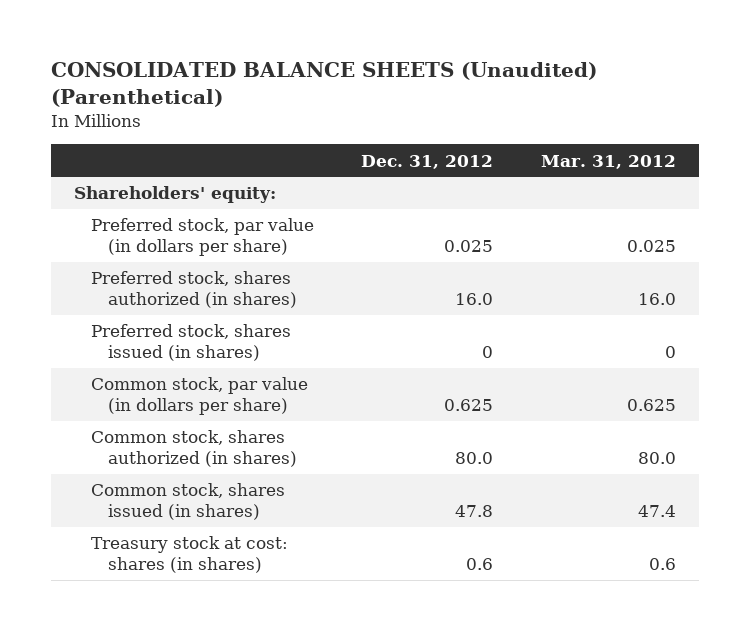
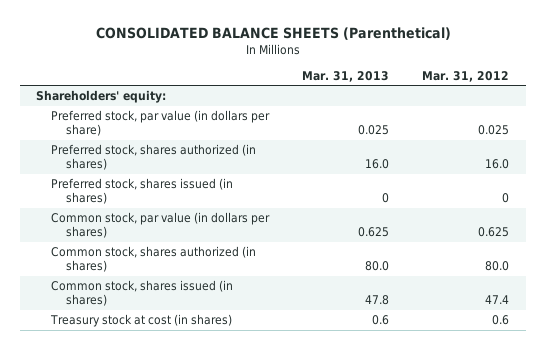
[50,62,597,108] CONSOLIDATED BALANCE SHEETS (Unaudited) (Parenthetical) -> [95,26,451,40] CONSOLIDATED BALANCE SHEETS (Parenthetical)
[361,154,494,169] Dec. 31, 2012 -> none
none -> [302,70,390,82] Mar. 31, 2013
[90,377,308,416] Common stock, par value (in dollars per share) -> [51,212,271,239] Common stock, par value (in dollars per shares)
[90,536,288,574] Treasury stock at cost: shares (in shares) -> [50,314,233,328] Treasury stock at cost (in shares)

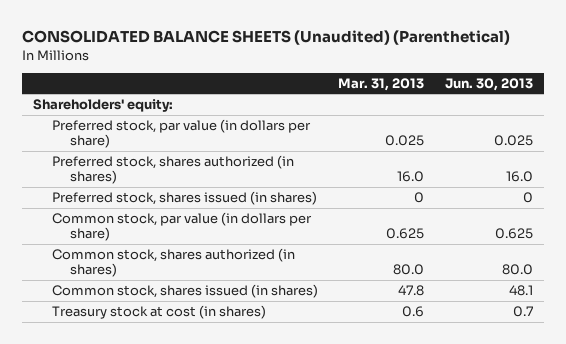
[95,26,451,40] CONSOLIDATED BALANCE SHEETS (Parenthetical) -> [22,30,511,46] CONSOLIDATED BALANCE SHEETS (Unaudited) (Parenthetical)
[422,70,510,82] Mar. 31, 2012 -> none
none -> [445,77,534,91] Jun. 30, 2013
[51,212,271,239] Common stock, par value (in dollars per shares) -> [51,212,312,242] Common stock, par value (in dollars per share)

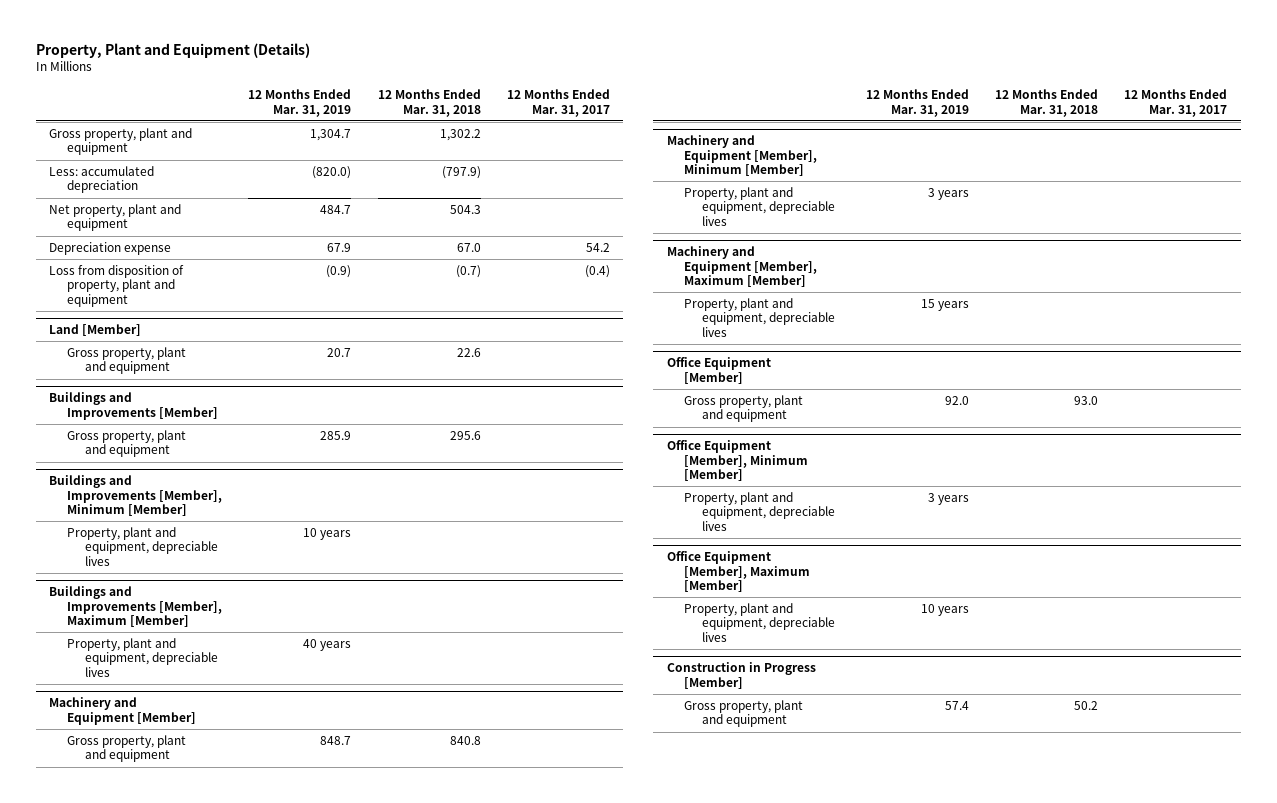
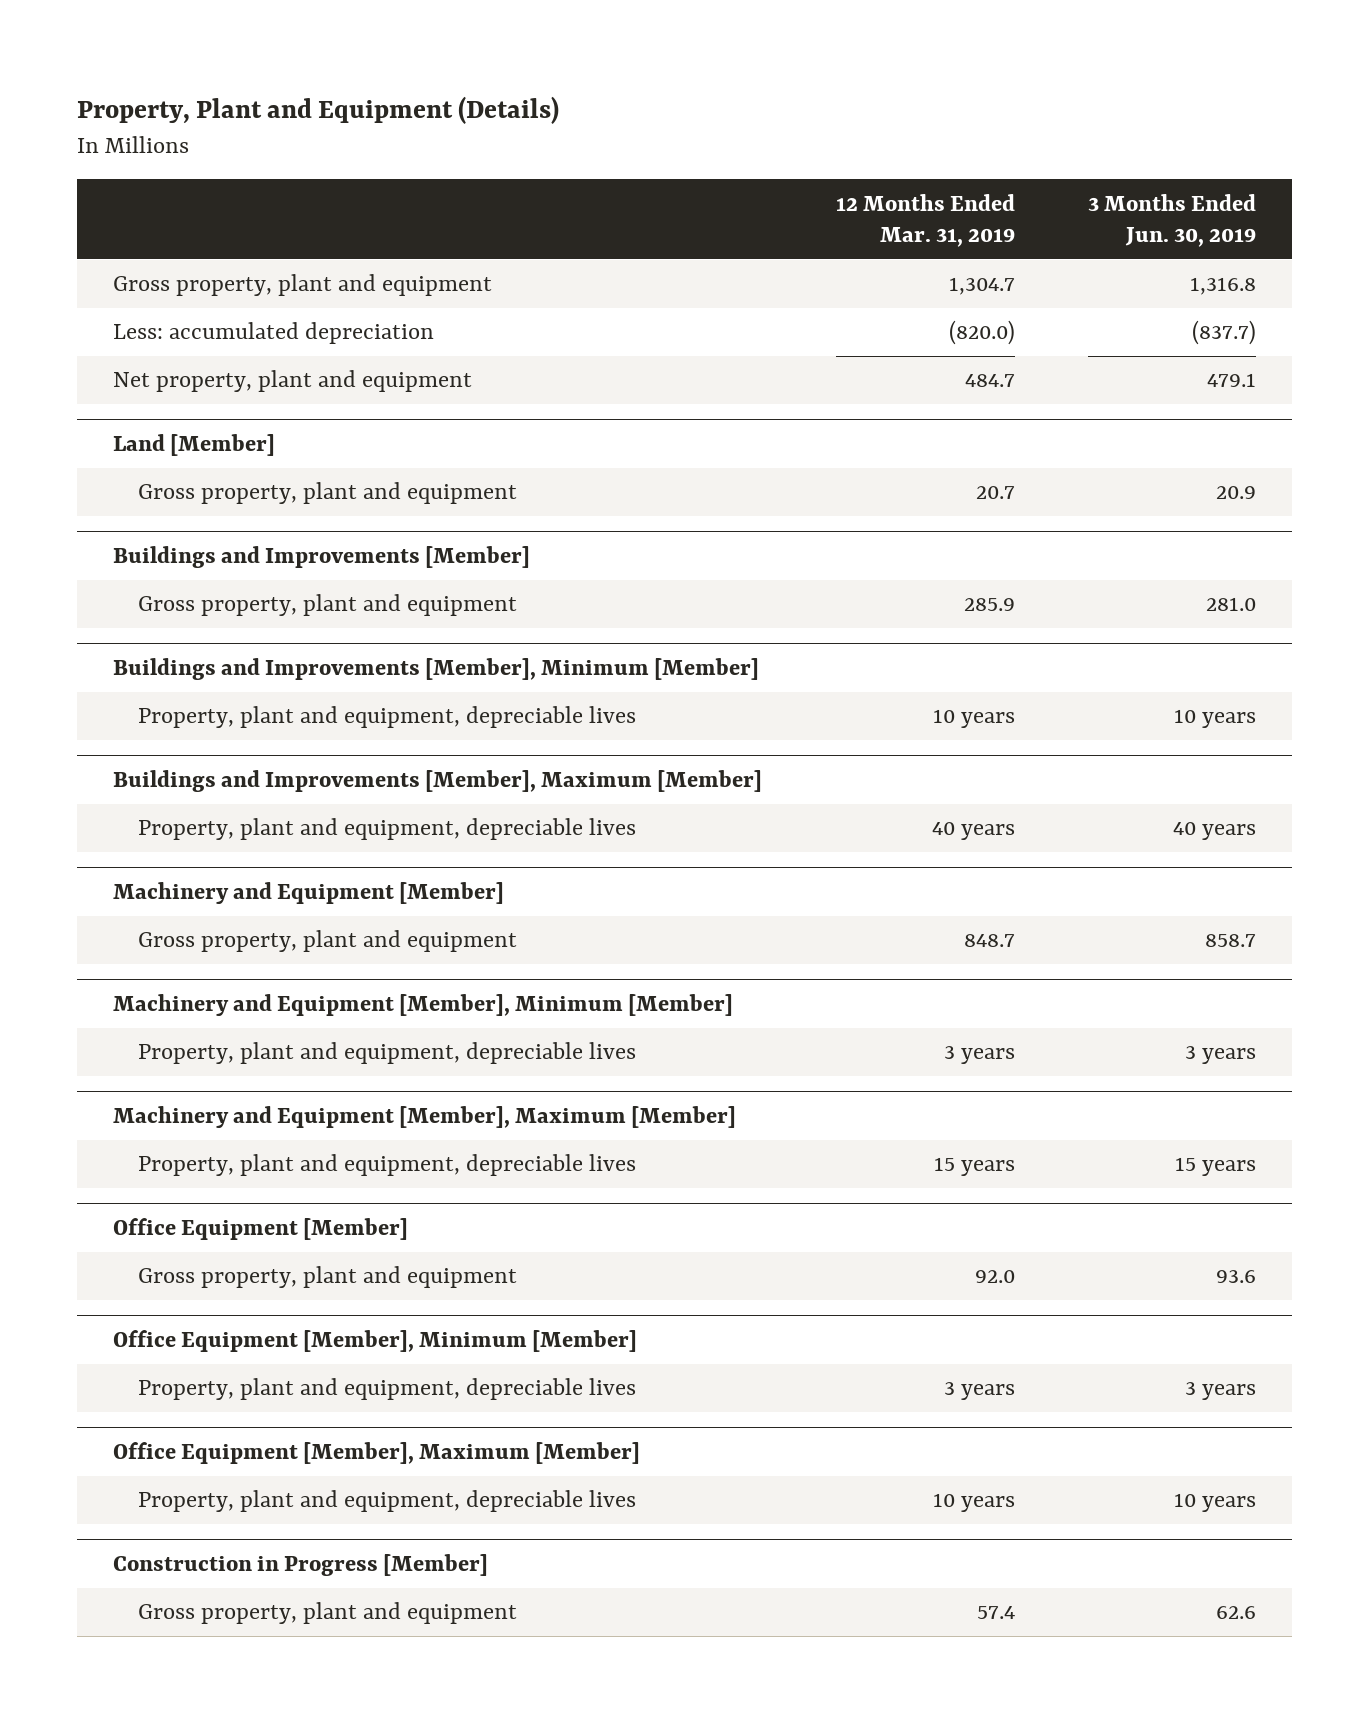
[377,89,481,117] 12 Months Ended Mar. 31, 2018 -> none
[507,89,611,117] 12 Months Ended Mar. 31, 2017 -> none
none -> [1087,193,1256,248] 3 Months Ended Jun. 30, 2019
[49,242,172,256] Depreciation expense -> none
[49,265,185,307] Loss from disposition of property, plant and equipment -> none

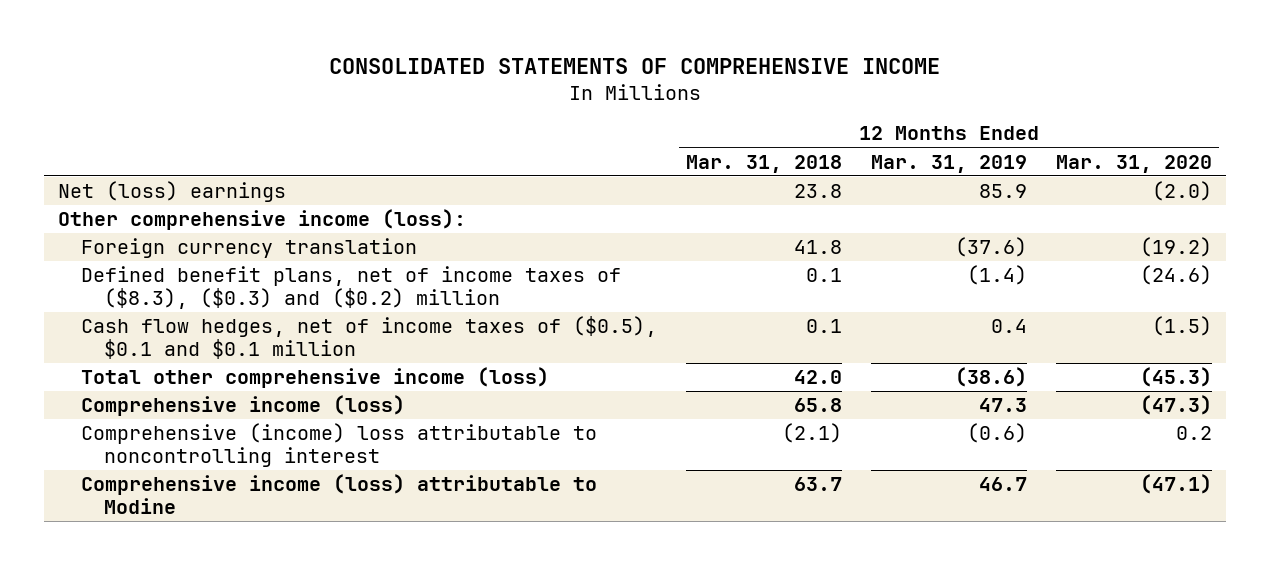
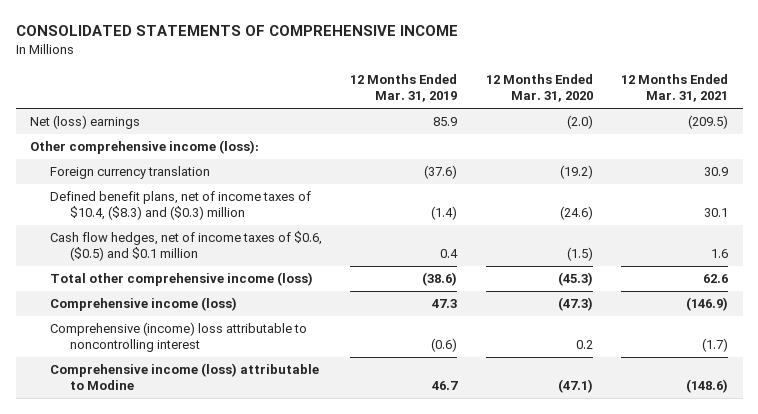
[686,154,843,173] Mar. 31, 2018 -> none
none -> [621,74,729,103] 12 Months Ended Mar. 31, 2021
[81,266,622,310] Defined benefit plans, net of income taxes of ($8.3), ($0.3) and ($0.2) million -> [49,191,311,221] Defined benefit plans, net of income taxes of $10.4, ($8.3) and ($0.3) million
[81,316,658,360] Cash flow hedges, net of income taxes of ($0.5), $0.1 and $0.1 million -> [49,231,322,262] Cash flow hedges, net of income taxes of $0.6, ($0.5) and $0.1 million

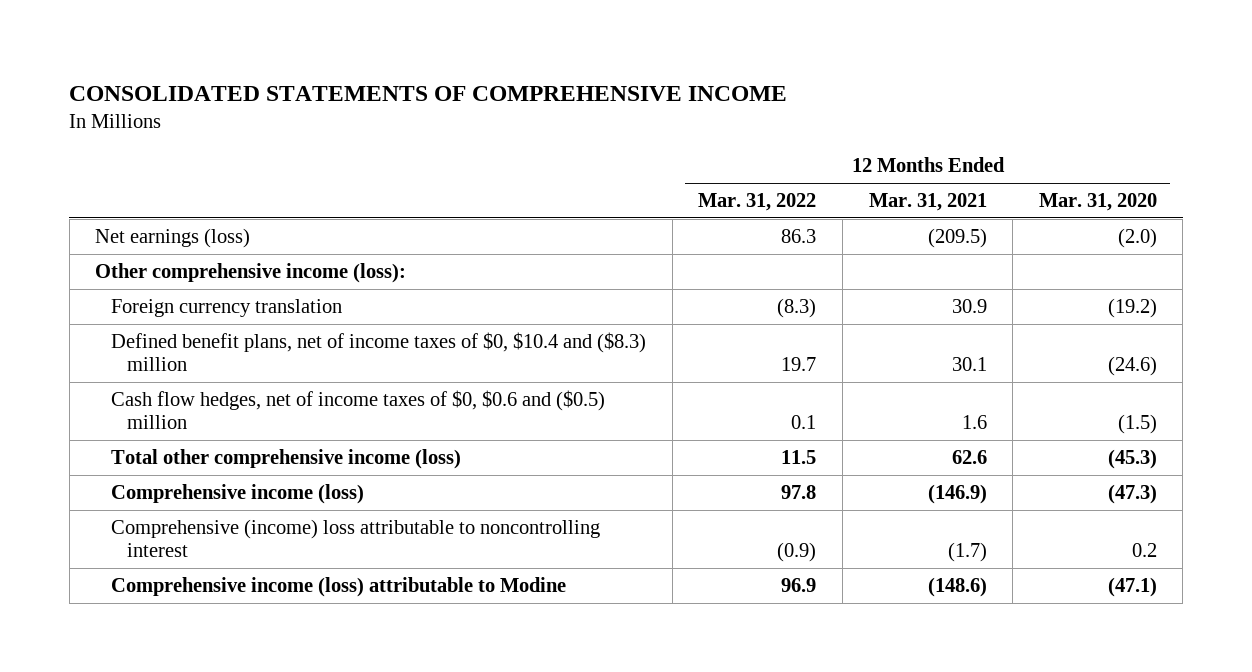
[350,74,458,103] 12 Months Ended Mar. 31, 2019 -> none
none -> [698,193,817,212] Mar. 31, 2022
[30,115,141,130] Net (loss) earnings -> [95,227,251,248] Net earnings (loss)
[49,191,311,221] Defined benefit plans, net of income taxes of $10.4, ($8.3) and ($0.3) million -> [111,331,647,372] Defined benefit plans, net of income taxes of $0, $10.4 and ($8.3) million
[49,231,322,262] Cash flow hedges, net of income taxes of $0.6, ($0.5) and $0.1 million -> [111,389,606,430] Cash flow hedges, net of income taxes of $0, $0.6 and ($0.5) million

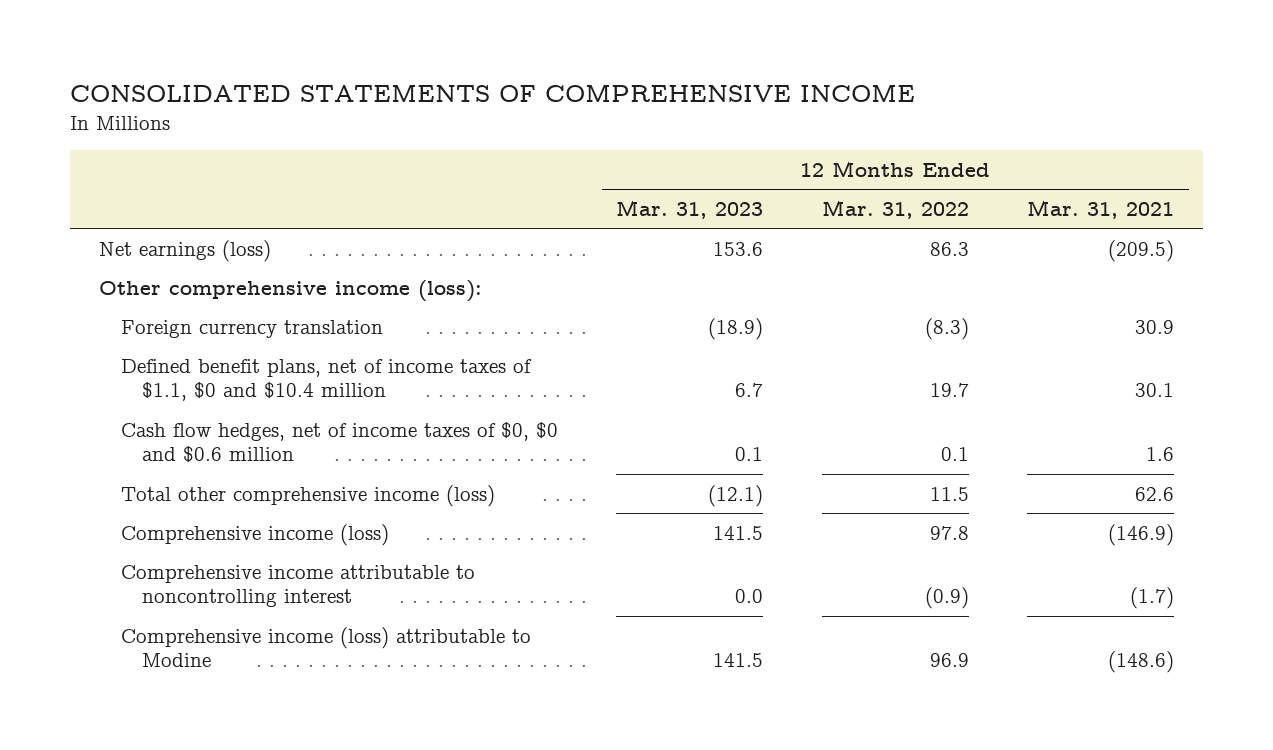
[1038,193,1157,212] Mar. 31, 2020 -> none
none -> [616,199,764,219] Mar. 31, 2023
[111,331,647,372] Defined benefit plans, net of income taxes of $0, $10.4 and ($8.3) million -> [120,358,532,402] Defined benefit plans, net of income taxes of $1.1, $0 and $10.4 million
[111,389,606,430] Cash flow hedges, net of income taxes of $0, $0.6 and ($0.5) million -> [120,421,558,464] Cash flow hedges, net of income taxes of $0, $0 and $0.6 million
[111,518,601,558] Comprehensive (income) loss attributable to noncontrolling interest -> [120,564,475,608] Comprehensive income attributable to noncontrolling interest

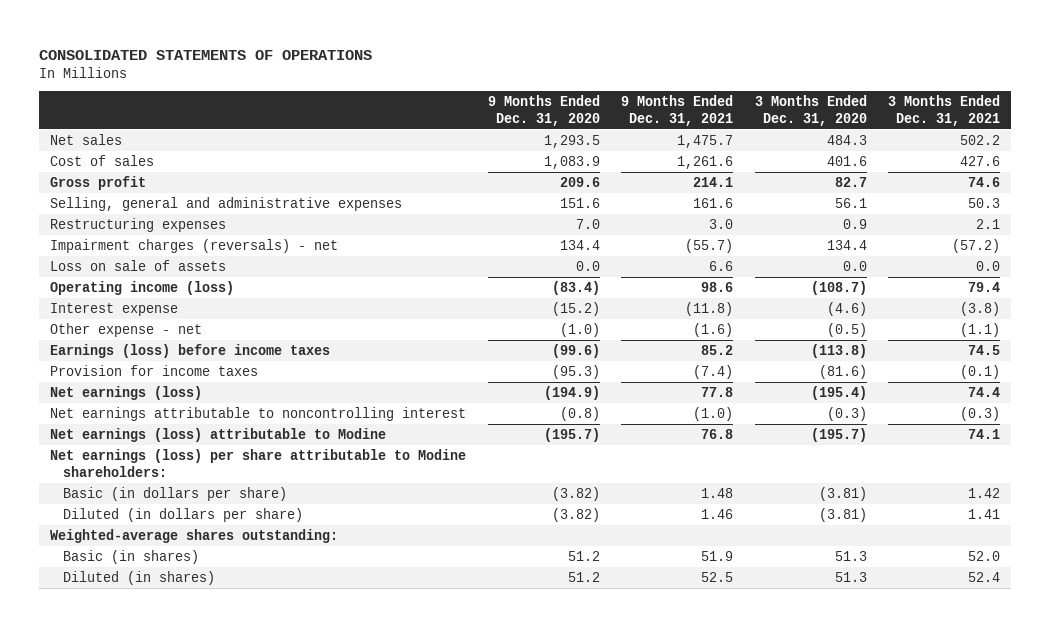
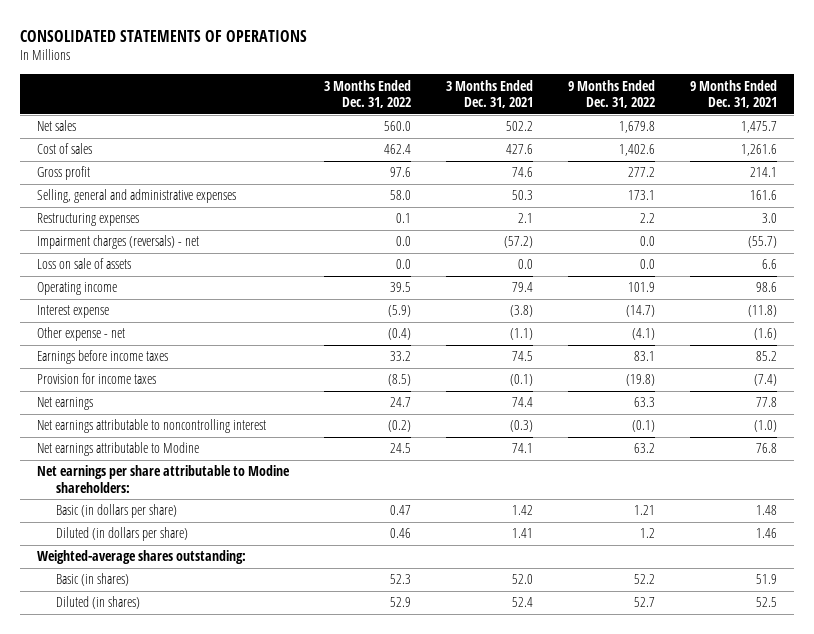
[487,94,600,127] 9 Months Ended Dec. 31, 2020 -> none
[754,94,867,127] 3 Months Ended Dec. 31, 2020 -> none
none -> [324,79,412,108] 3 Months Ended Dec. 31, 2022
none -> [567,79,655,108] 9 Months Ended Dec. 31, 2022
[50,280,235,295] Operating income (loss) -> [37,282,118,296] Operating income
[50,343,331,358] Earnings (loss) before income taxes -> [37,350,169,365] Earnings before income taxes
[50,385,203,400] Net earnings (loss) -> [37,397,94,411] Net earnings
[50,427,387,442] Net earnings (loss) attributable to Modine -> [37,442,200,457] Net earnings attributable to Modine
[50,448,467,477] Net earnings (loss) per share attributable to Modine shareholders: -> [37,465,291,493] Net earnings per share attributable to Modine shareholders:

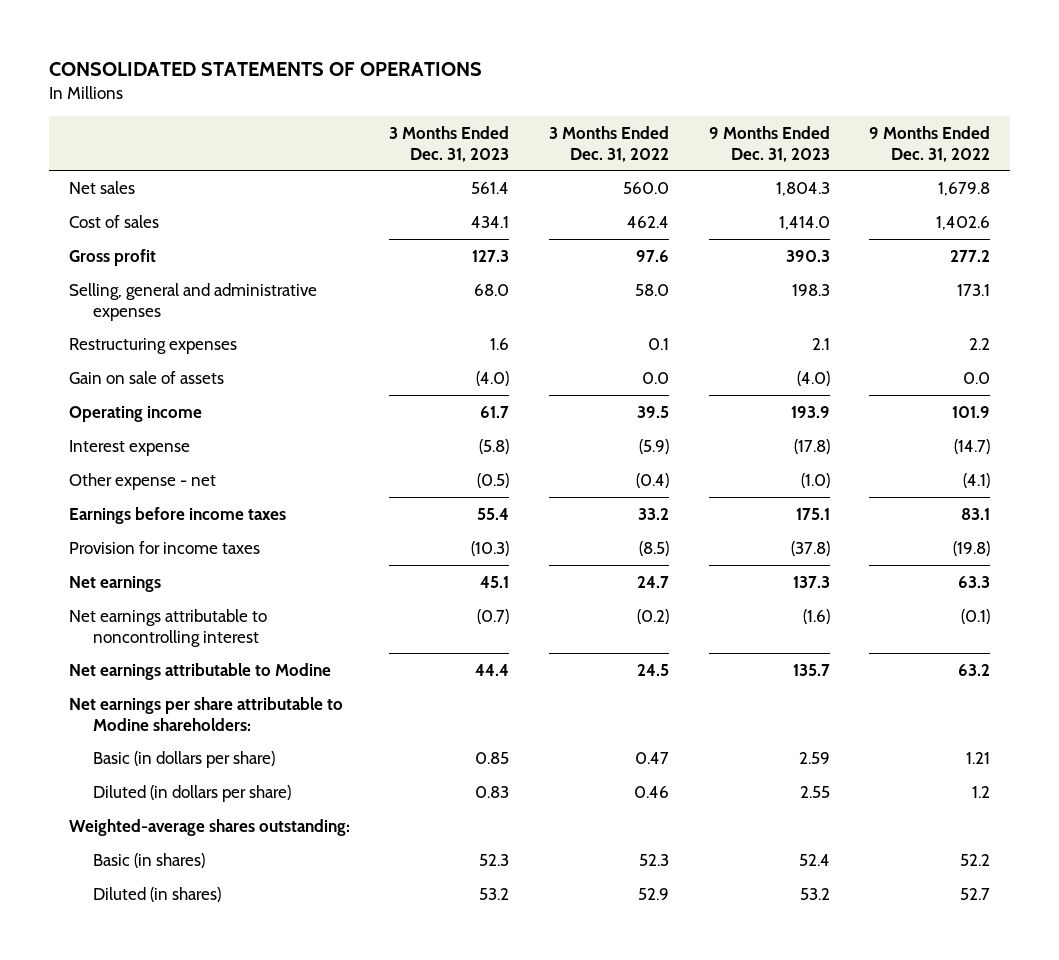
[445,79,533,108] 3 Months Ended Dec. 31, 2021 -> none
[689,79,777,108] 9 Months Ended Dec. 31, 2021 -> none
none -> [389,125,510,162] 3 Months Ended Dec. 31, 2023
none -> [708,125,830,162] 9 Months Ended Dec. 31, 2023
[37,235,200,250] Impairment charges (reversals) - net -> none
[37,258,132,270] Loss on sale of assets -> [68,370,224,384] Gain on sale of assets

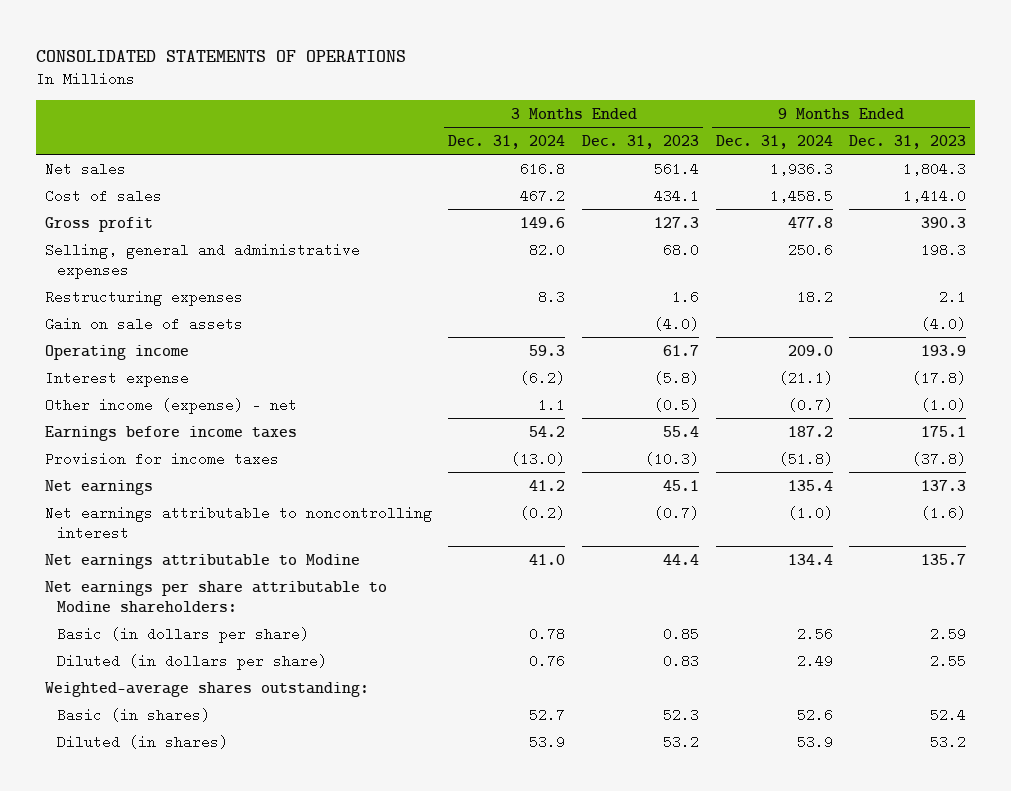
[549,125,670,162] 3 Months Ended Dec. 31, 2022 -> none
[869,125,991,162] 9 Months Ended Dec. 31, 2022 -> none
none -> [448,134,566,149] Dec. 31, 2024
none -> [715,134,833,149] Dec. 31, 2024
[68,472,216,490] Other expense - net -> [44,397,297,414] Other income (expense) - net

